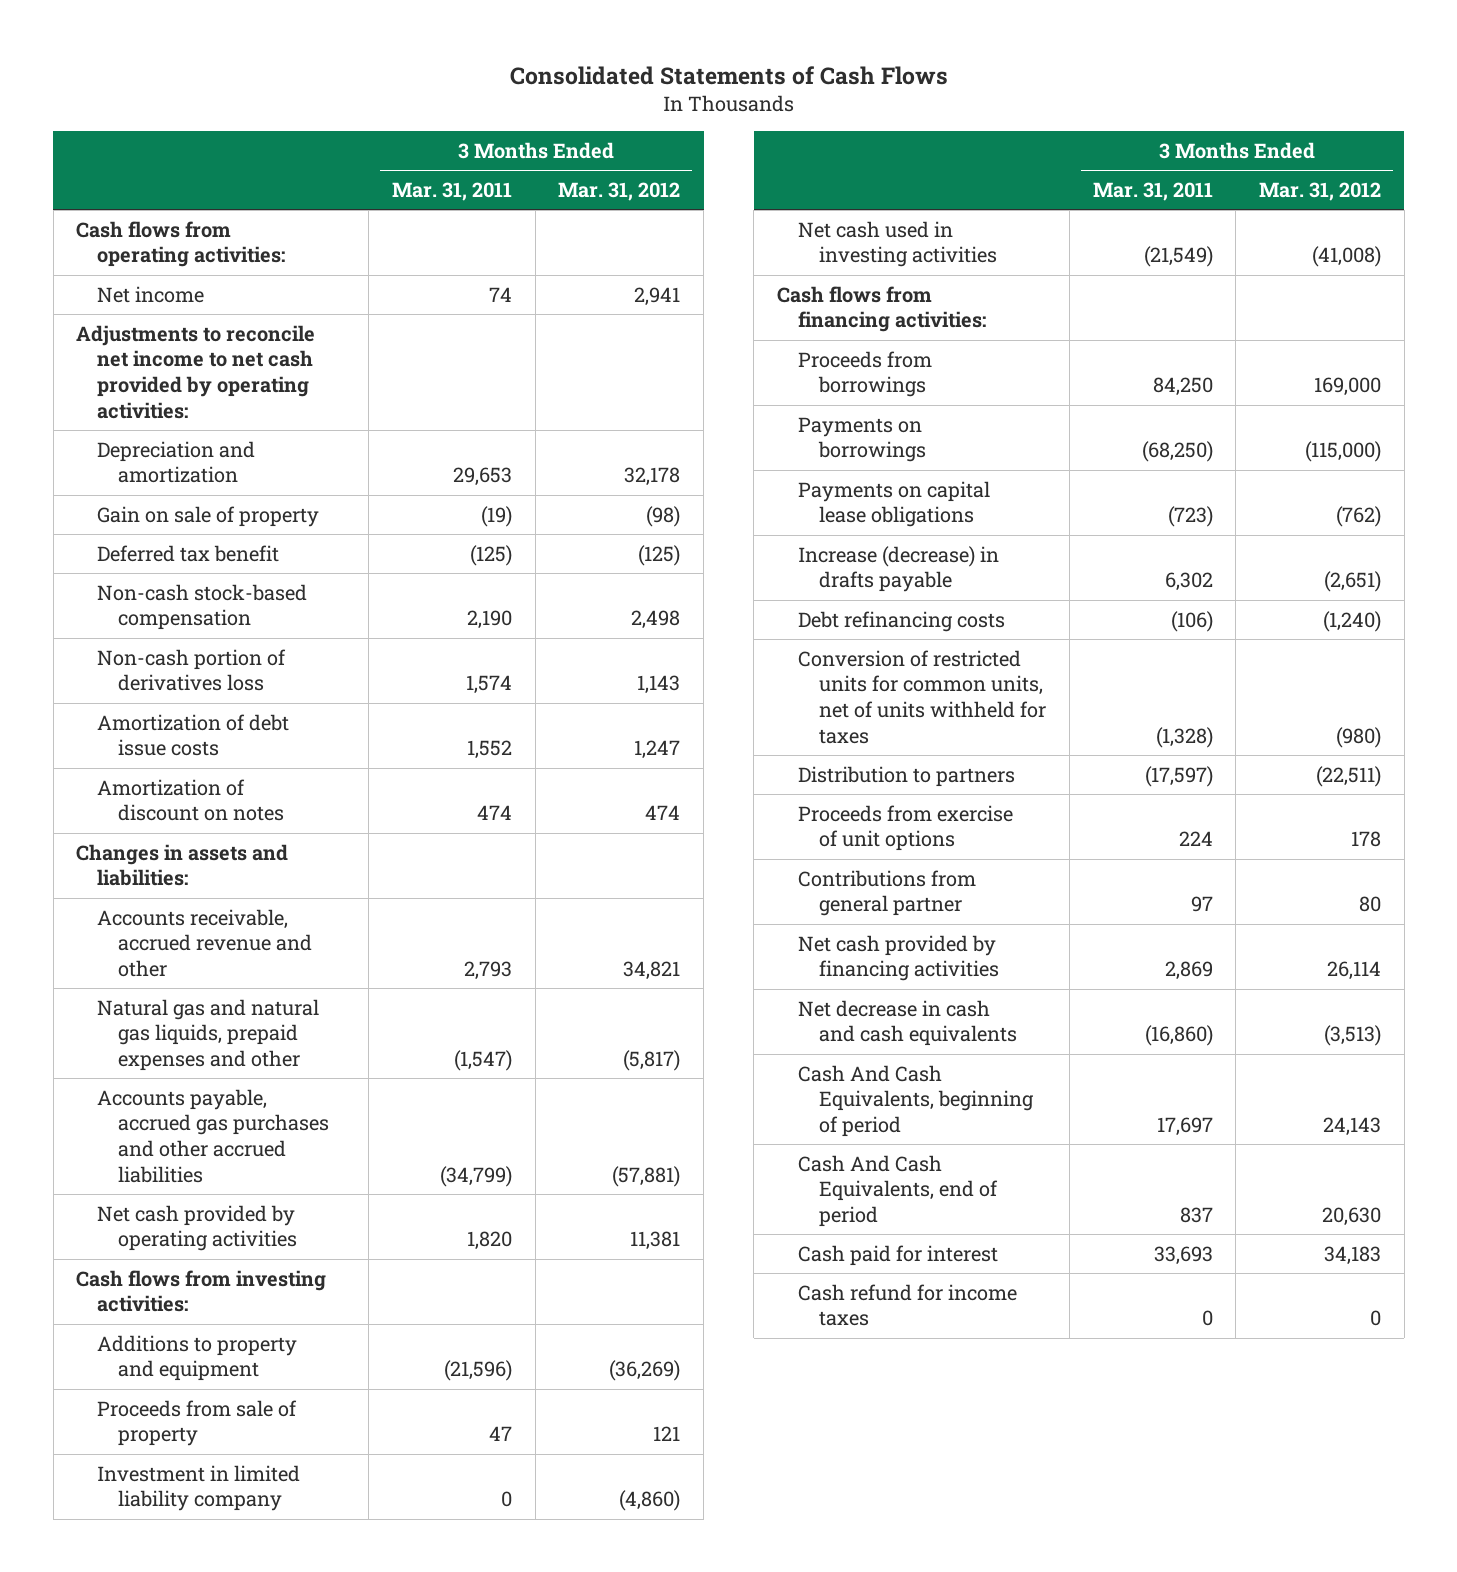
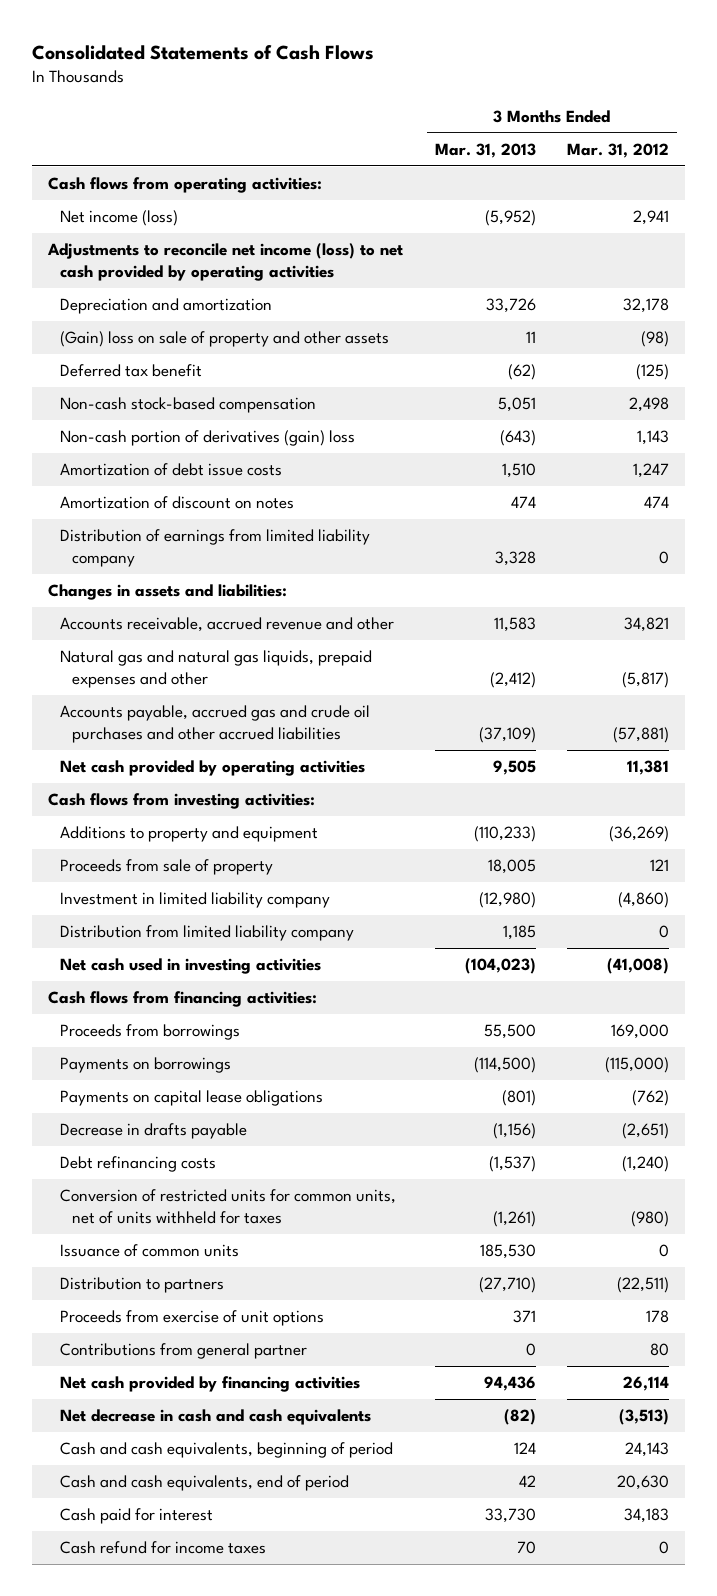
[391,182,512,202] Mar. 31, 2011 -> none
none -> [434,142,536,158] Mar. 31, 2013
[97,285,205,303] Net income -> [60,210,179,227] Net income (loss)
[76,324,316,420] Adjustments to reconcile net income to net cash provided by operating activities: -> [47,243,404,282] Adjustments to reconcile net income (loss) to net cash provided by operating activities
[97,505,320,527] Gain on sale of property -> [60,331,390,348] (Gain) loss on sale of property and other assets
[97,648,287,692] Non-cash portion of derivatives loss -> [60,430,356,447] Non-cash portion of derivatives (gain) loss
none -> [60,529,371,568] Distribution of earnings from limited liability company
[97,1088,330,1184] Accounts payable, accrued gas purchases and other accrued liabilities -> [60,705,371,744] Accounts payable, accrued gas and crude oil purchases and other accrued liabilities
none -> [60,925,355,942] Distribution from limited liability company
[797,545,999,593] Increase (decrease) in drafts payable -> [60,1123,248,1140] Decrease in drafts payable
none -> [60,1244,240,1258] Issuance of common units
[797,1064,1035,1138] Cash And Cash Equivalents, beginning of period -> [60,1442,394,1459] Cash and cash equivalents, beginning of period
[797,1154,999,1228] Cash And Cash Equivalents, end of period -> [60,1475,350,1492] Cash and cash equivalents, end of period

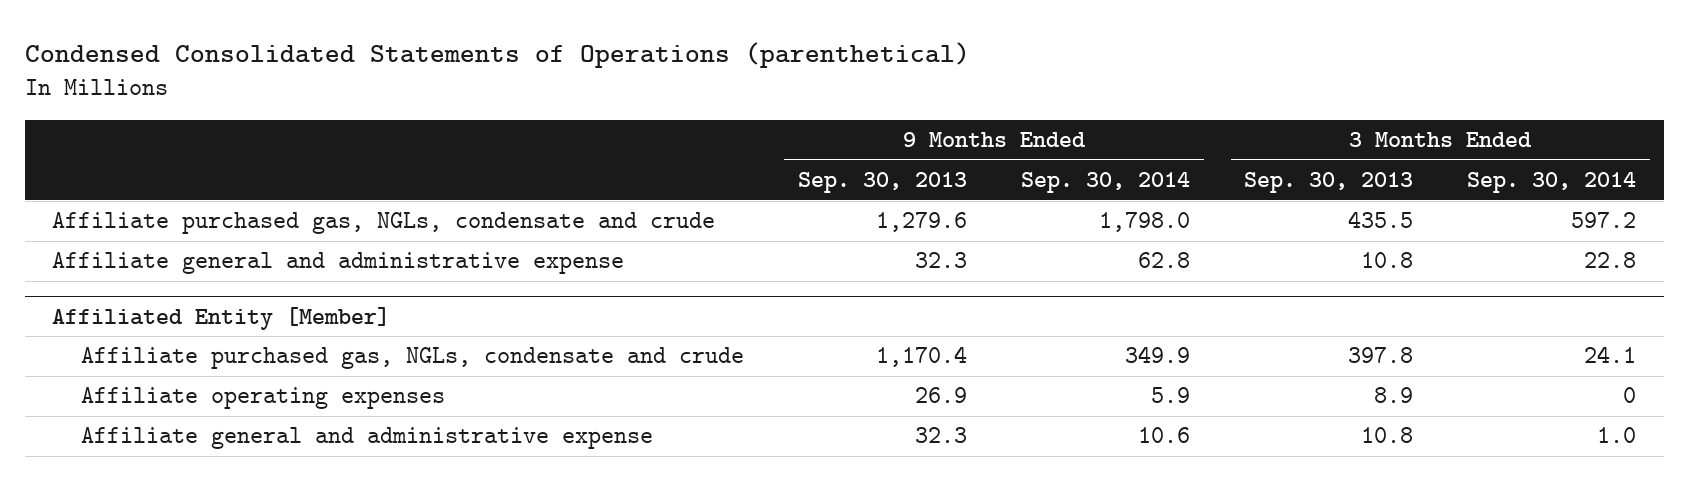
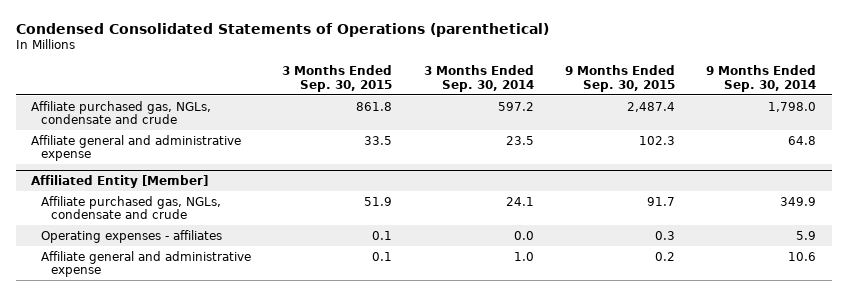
[797,172,967,194] Sep. 30, 2013 -> none
[1244,172,1414,194] Sep. 30, 2013 -> none
none -> [282,65,393,92] 3 Months Ended Sep. 30, 2015
none -> [564,65,675,92] 9 Months Ended Sep. 30, 2015
[1137,252,1190,269] 62.8 -> [788,135,817,145] 64.8
[1584,252,1637,269] 22.8 -> [505,135,534,145] 23.5
[80,387,445,410] Affiliate operating expenses -> [40,229,222,243] Operating expenses - affiliates
[1623,387,1637,404] 0 -> [513,230,534,240] 0.0

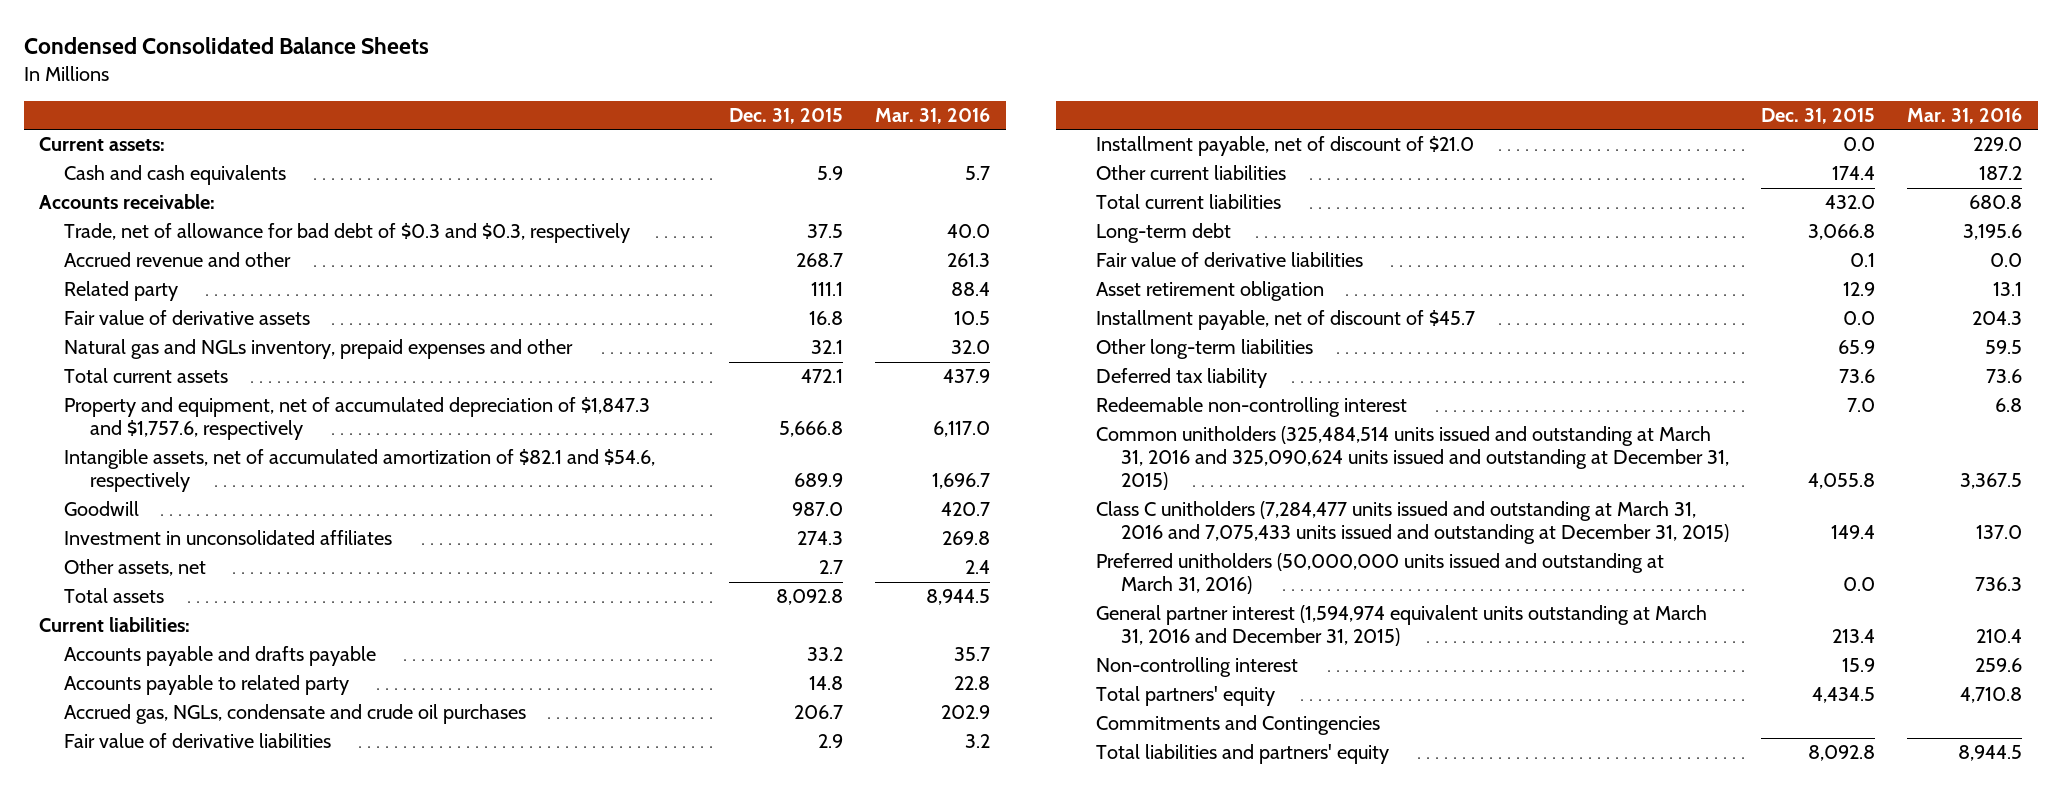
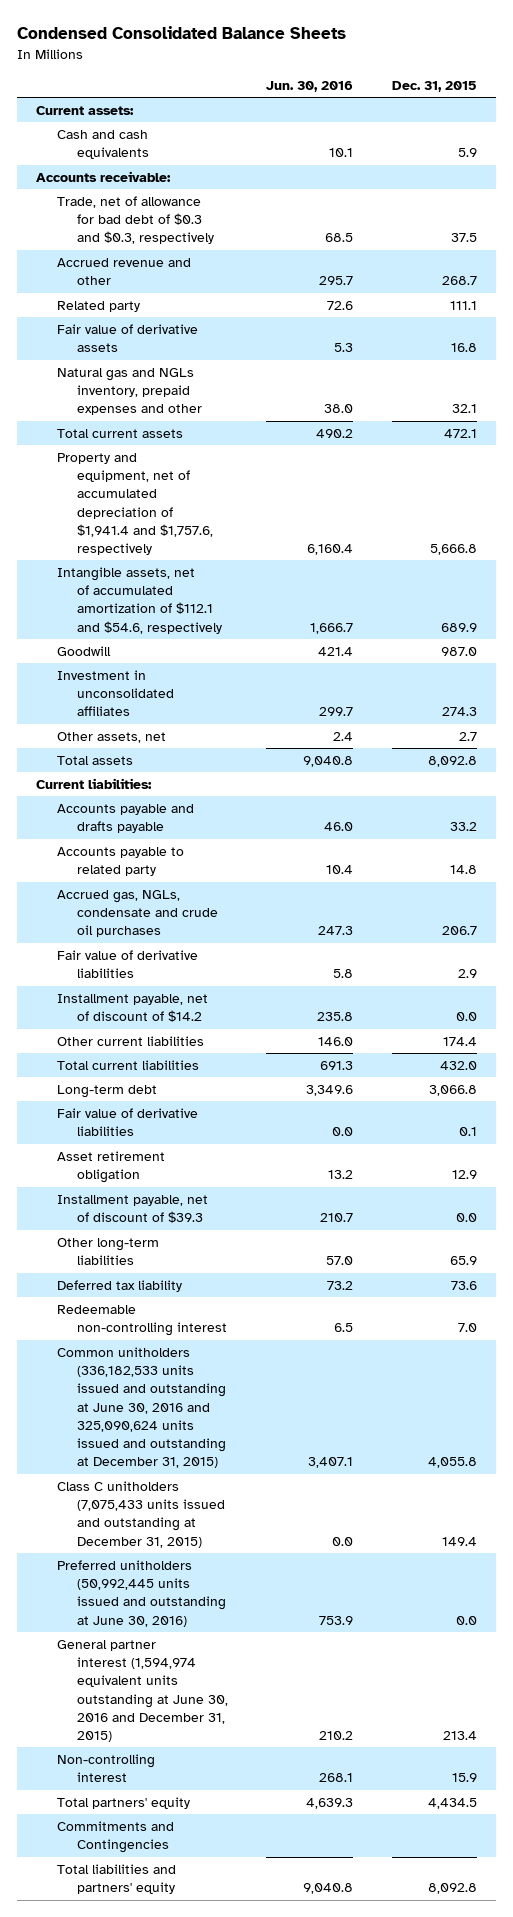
[875,108,991,125] Mar. 31, 2016 -> none
none -> [266,80,354,92] Jun. 30, 2016
[64,397,651,441] Property and equipment, net of accumulated depreciation of $1,847.3 and $1,757.6, respectively -> [56,453,214,556] Property and equipment, net of accumulated depreciation of $1,941.4 and $1,757.6, respectively
[64,449,656,493] Intangible assets, net of accumulated amortization of $82.1 and $54.6, respectively -> [56,567,223,634] Intangible assets, net of accumulated amortization of $112.1 and $54.6, respectively
[1096,136,1475,157] Installment payable, net of discount of $21.0 -> [56,994,208,1023] Installment payable, net of discount of $14.2
[1096,310,1476,331] Installment payable, net of discount of $45.7 -> [56,1195,208,1224] Installment payable, net of discount of $39.3
[1096,426,1730,491] Common unitholders (325,484,514 units issued and outstanding at March 31, 2016 and 325,090,624 units issued and outstanding at December 31, 2015) -> [56,1347,227,1469] Common unitholders (336,182,533 units issued and outstanding at June 30, 2016 and 325,090,624 units issued and outstanding at December 31, 2015)
[1096,501,1730,545] Class C unitholders (7,284,477 units issued and outstanding at March 31, 2016 and 7,075,433 units issued and outstanding at December 31, 2015) -> [56,1481,226,1548] Class C unitholders (7,075,433 units issued and outstanding at December 31, 2015)
[1096,553,1665,595] Preferred unitholders (50,000,000 units issued and outstanding at March 31, 2016) -> [56,1560,227,1627] Preferred unitholders (50,992,445 units issued and outstanding at June 30, 2016)
[1096,605,1708,647] General partner interest (1,594,974 equivalent units outstanding at March 31, 2016 and December 31, 2015) -> [56,1640,229,1743] General partner interest (1,594,974 equivalent units outstanding at June 30, 2016 and December 31, 2015)

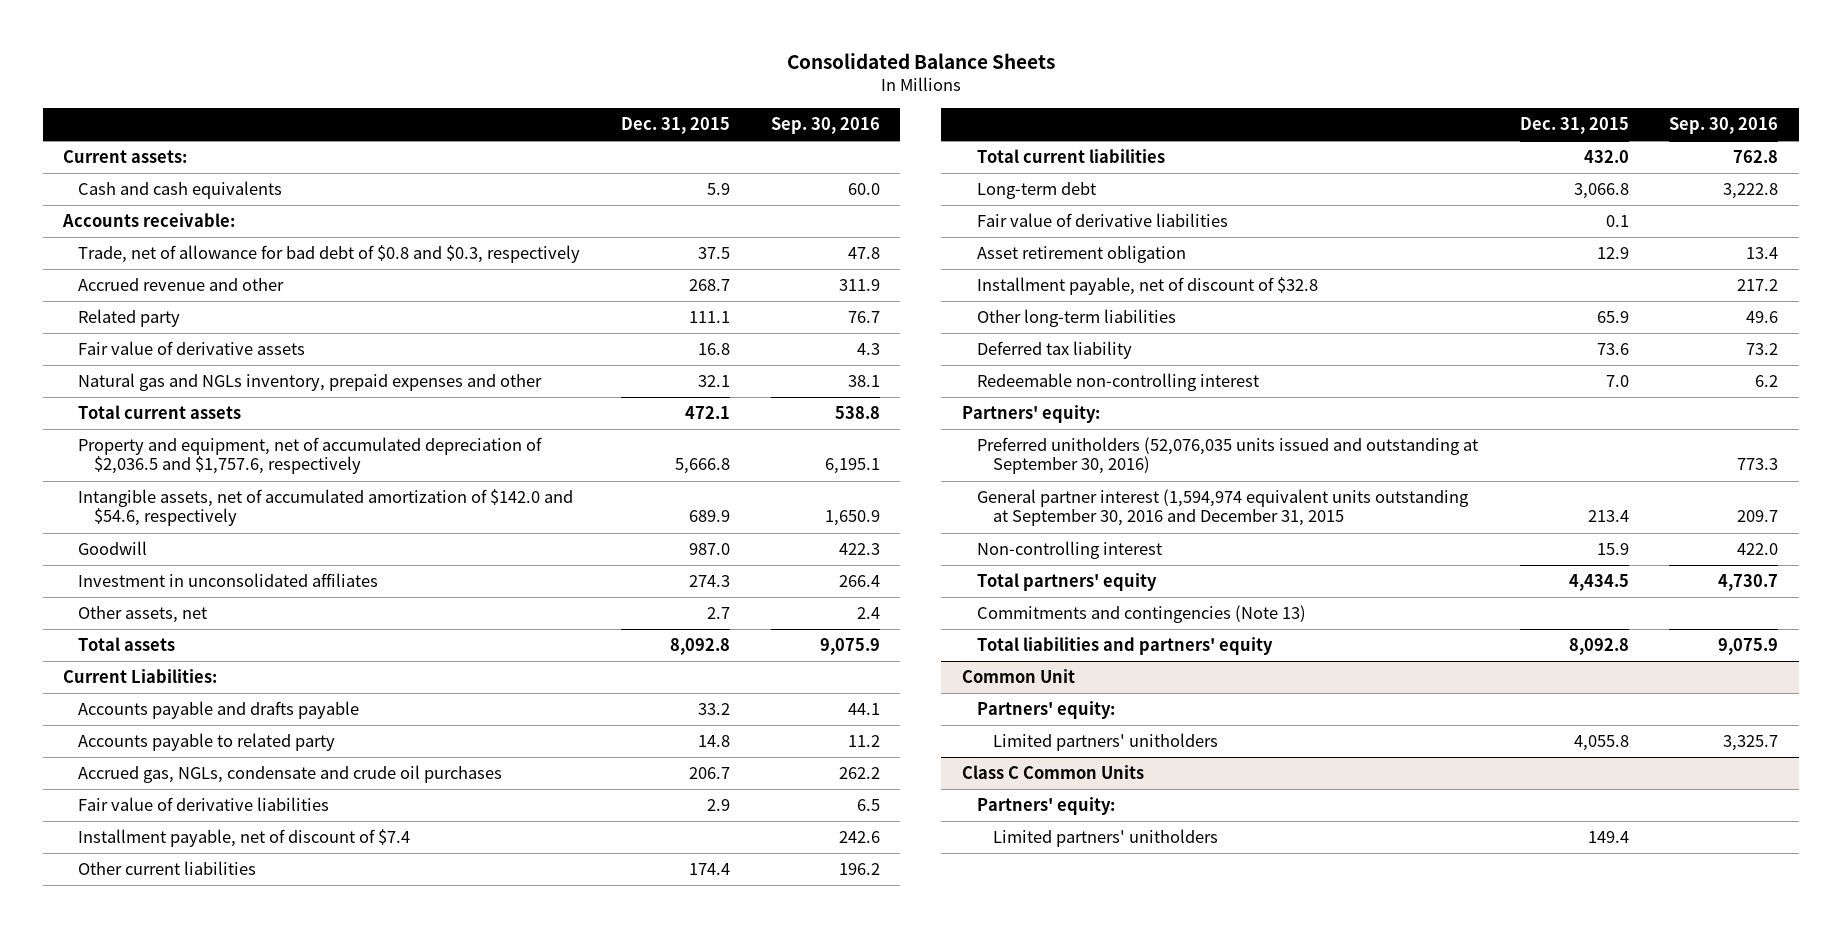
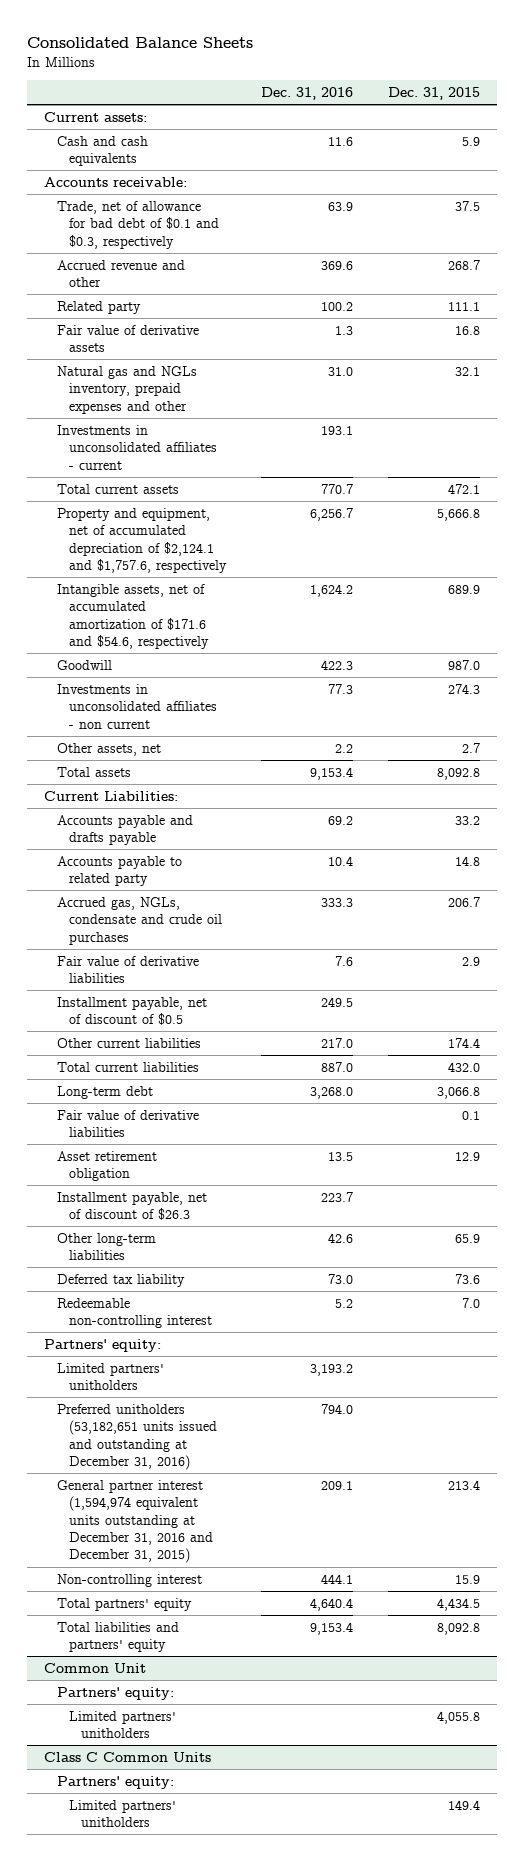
[770,116,880,134] Sep. 30, 2016 -> none
none -> [260,87,353,101] Dec. 31, 2016
[78,245,581,264] Trade, net of allowance for bad debt of $0.8 and $0.3, respectively -> [56,200,219,249] Trade, net of allowance for bad debt of $0.1 and $0.3, respectively
none -> [56,424,217,470] Investments in unconsolidated affiliates - current
[78,437,543,475] Property and equipment, net of accumulated depreciation of $2,036.5 and $1,757.6, respectively -> [56,507,227,574] Property and equipment, net of accumulated depreciation of $2,124.1 and $1,757.6, respectively
[78,489,574,527] Intangible assets, net of accumulated amortization of $142.0 and $54.6, respectively -> [56,583,209,650] Intangible assets, net of accumulated amortization of $171.6 and $54.6, respectively
[78,573,379,588] Investment in unconsolidated affiliates -> [56,683,217,729] Investments in unconsolidated affiliates - non current
[78,829,411,848] Installment payable, net of discount of $7.4 -> [56,996,207,1026] Installment payable, net of discount of $0.5
[977,277,1319,296] Installment payable, net of discount of $32.8 -> [56,1191,207,1221] Installment payable, net of discount of $26.3
none -> [56,1362,164,1391] Limited partners' unitholders
[977,437,1479,475] Preferred unitholders (52,076,035 units issued and outstanding at September 30, 2016) -> [56,1403,217,1471] Preferred unitholders (53,182,651 units issued and outstanding at December 31, 2016)
[977,489,1470,527] General partner interest (1,594,974 equivalent units outstanding at September 30, 2016 and December 31, 2015 -> [56,1479,213,1564] General partner interest (1,594,974 equivalent units outstanding at December 31, 2016 and December 31, 2015)
[977,605,1307,624] Commitments and contingencies (Note 13) -> none

